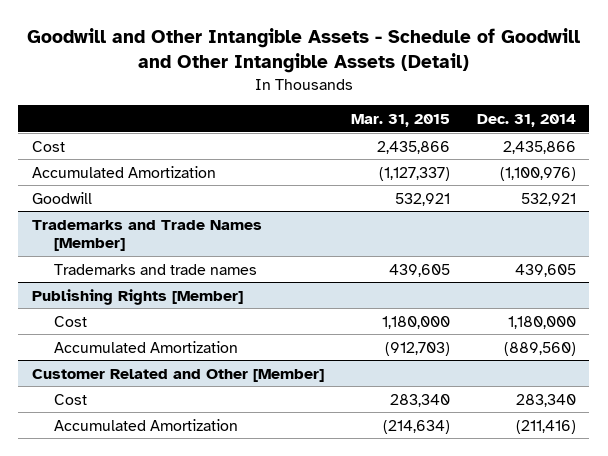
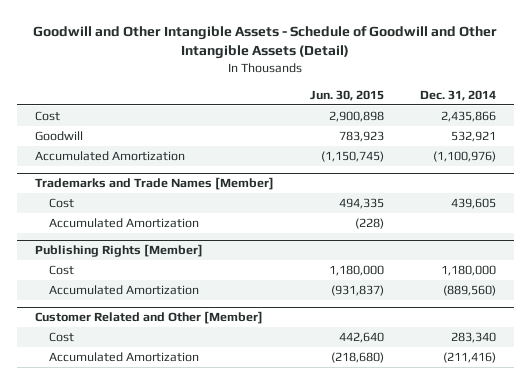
[350,114,450,128] Mar. 31, 2015 -> none
none -> [309,89,384,101] Jun. 30, 2015
[31,165,216,178] Accumulated Amortization -> [34,151,185,162] Accumulated Amortization
[54,263,258,275] Trademarks and trade names -> [48,198,74,209] Cost
none -> [48,218,199,229] Accumulated Amortization

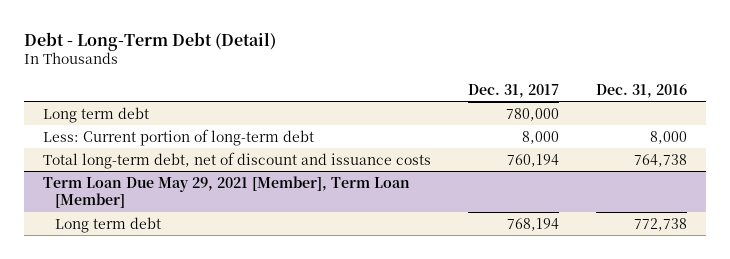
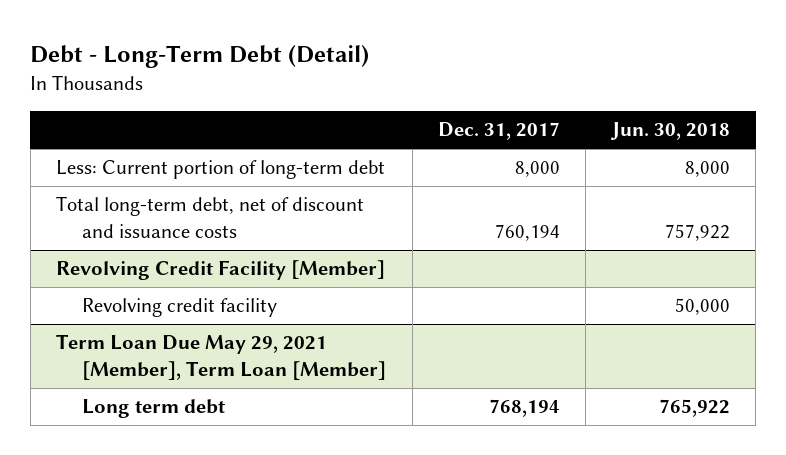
[596,83,688,98] Dec. 31, 2016 -> none
none -> [609,122,730,141] Jun. 30, 2018
[42,106,149,123] Long term debt -> none
none -> [56,260,386,281] Revolving Credit Facility [Member]
none -> [82,298,278,318] Revolving credit facility

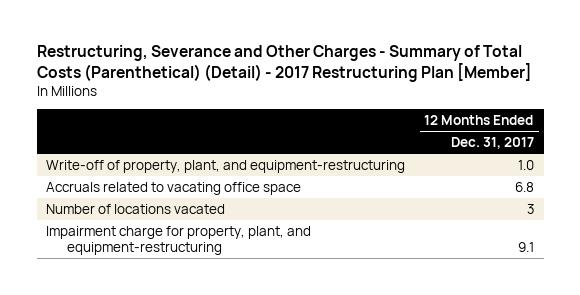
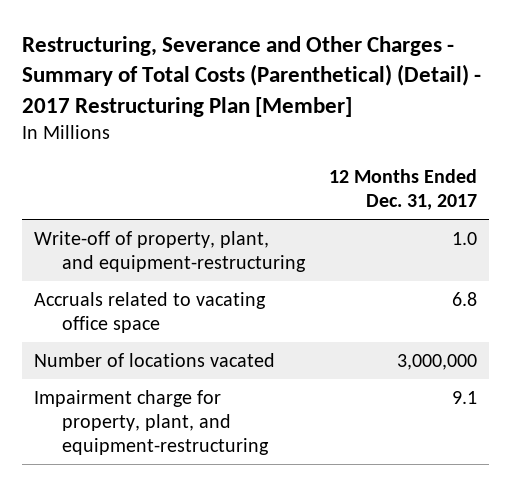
[526,203,534,214] 3 -> [396,353,477,370] 3,000,000

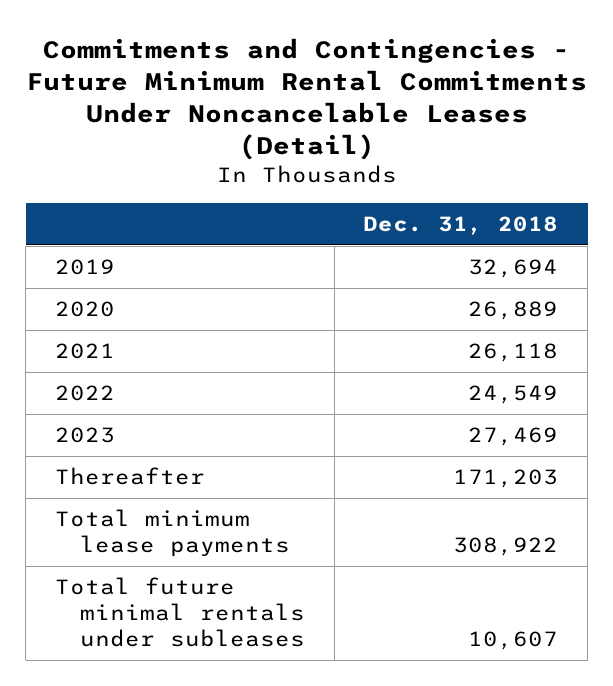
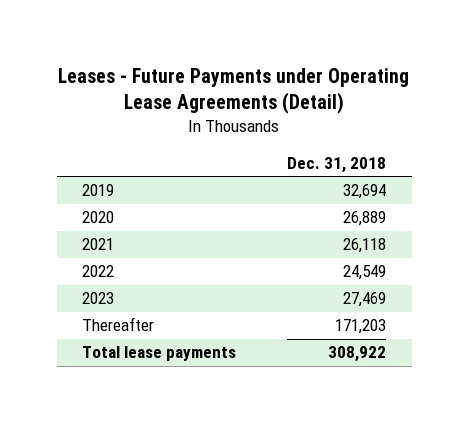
[25,37,587,161] Commitments and Contingencies - Future Minimum Rental Commitments Under Noncancelable Leases (Detail) -> [58,68,410,115] Leases - Future Payments under Operating Lease Agreements (Detail)
[54,577,306,648] Total future minimal rentals under subleases -> none
[54,509,291,558] Total minimum lease payments -> [82,346,237,362] Total lease payments

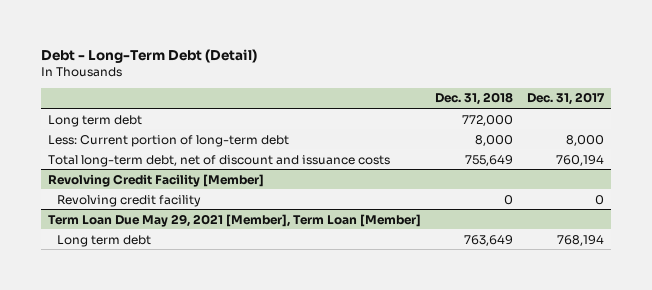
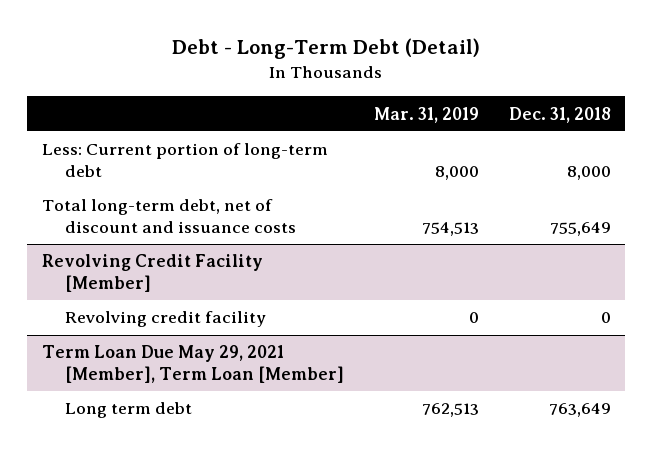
[526,92,605,106] Dec. 31, 2017 -> none
none -> [373,106,479,123] Mar. 31, 2019
[48,114,143,127] Long term debt -> none

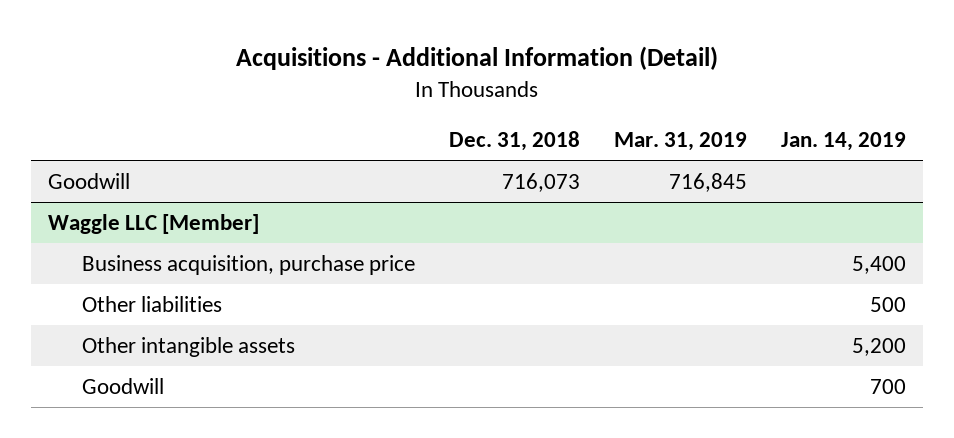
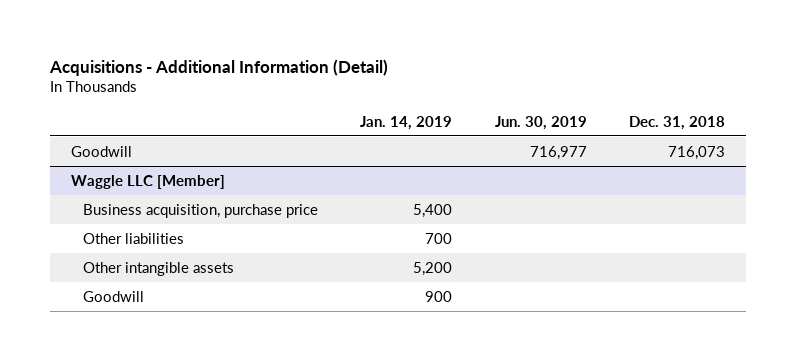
[614,132,748,152] Mar. 31, 2019 -> none
none -> [494,115,587,130] Jun. 30, 2019
[869,296,906,312] 500 -> [425,232,453,244] 700
[869,378,906,394] 700 -> [425,290,453,302] 900

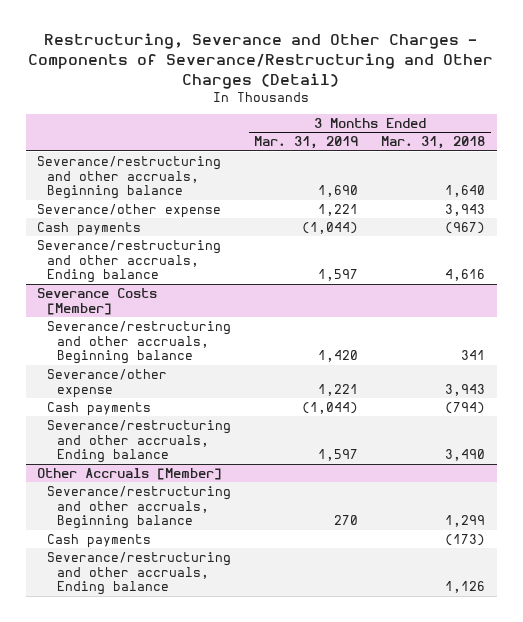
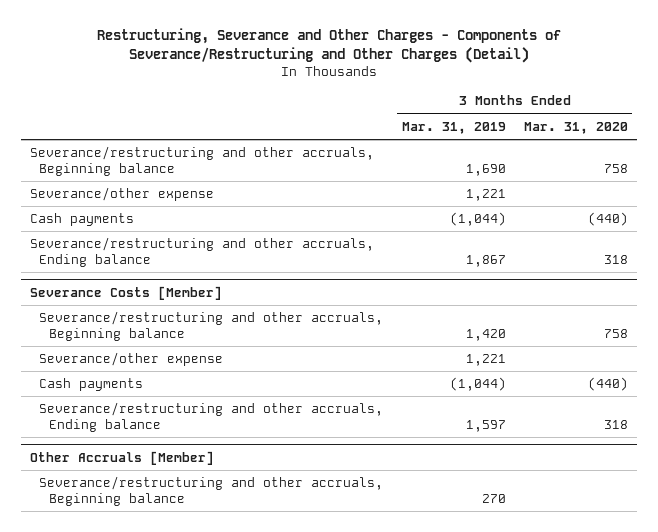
[381,136,486,150] Mar. 31, 2018 -> none
none -> [523,121,628,134] Mar. 31, 2020
[318,269,359,282] 1,597 -> [465,254,506,267] 1,867
[47,533,152,548] Cash payments -> none
[47,551,232,596] Severance/restructuring and other accruals, Ending balance -> none

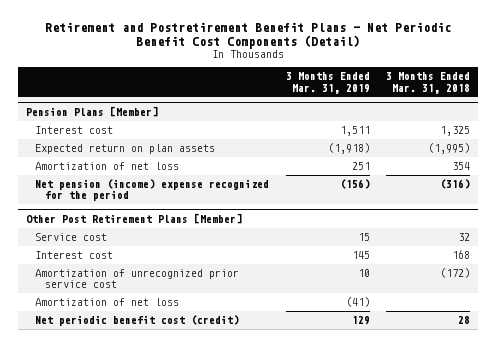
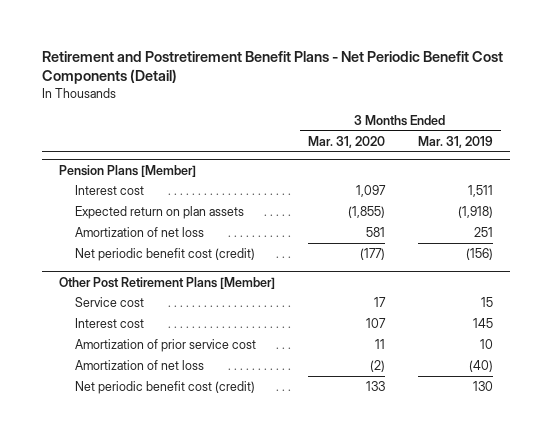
[385,72,470,94] 3 Months Ended Mar. 31, 2018 -> none
none -> [307,135,385,148] Mar. 31, 2020
[35,179,270,202] Net pension (income) expense recognized for the period -> [74,247,255,261] Net periodic benefit cost (credit)
[35,269,240,289] Amortization of unrecognized prior service cost -> [74,338,256,352] Amortization of prior service cost
[345,297,370,308] (41) -> [469,359,494,372] (40)
[351,316,370,326] 129 -> [473,380,494,391] 130

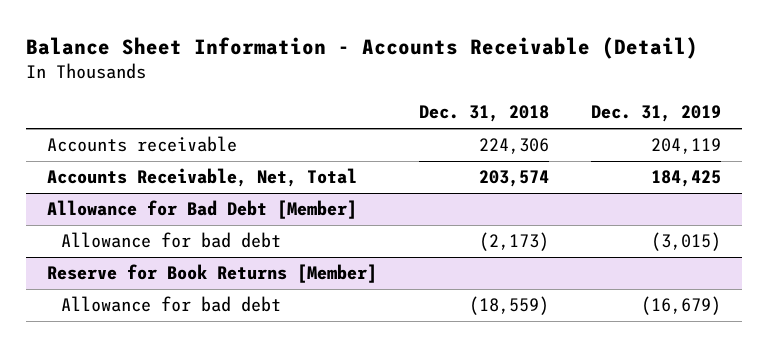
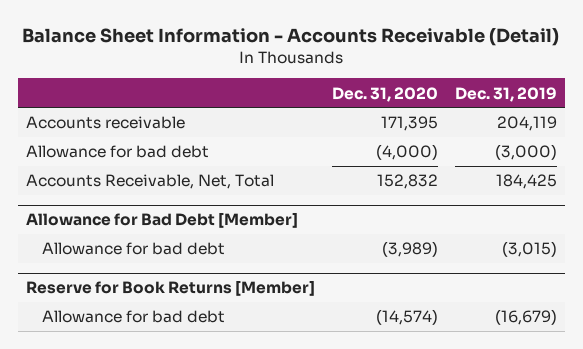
[419,105,550,123] Dec. 31, 2018 -> none
none -> [331,86,438,102] Dec. 31, 2020
none -> [25,145,209,159] Allowance for bad debt

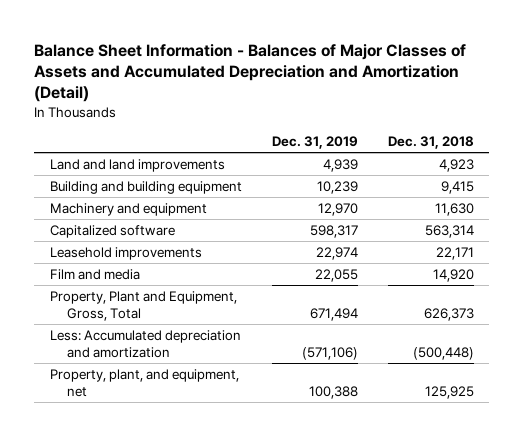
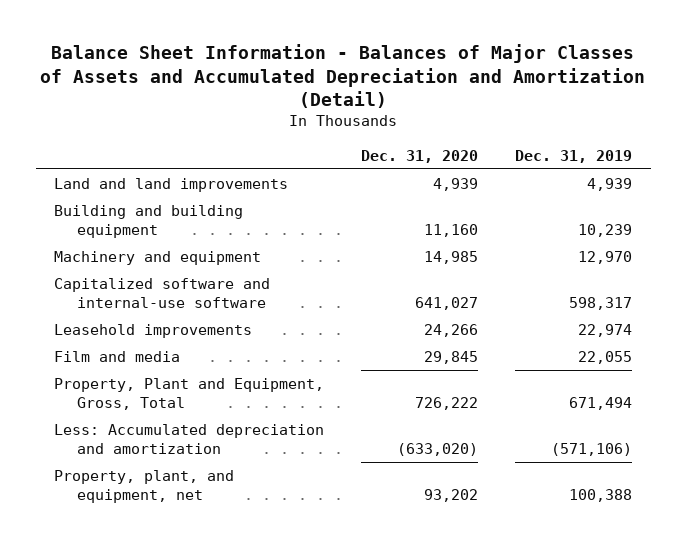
[387,136,474,150] Dec. 31, 2018 -> none
none -> [361,149,479,163] Dec. 31, 2020
[49,224,175,238] Capitalized software -> [54,278,271,308] Capitalized software and internal-use software

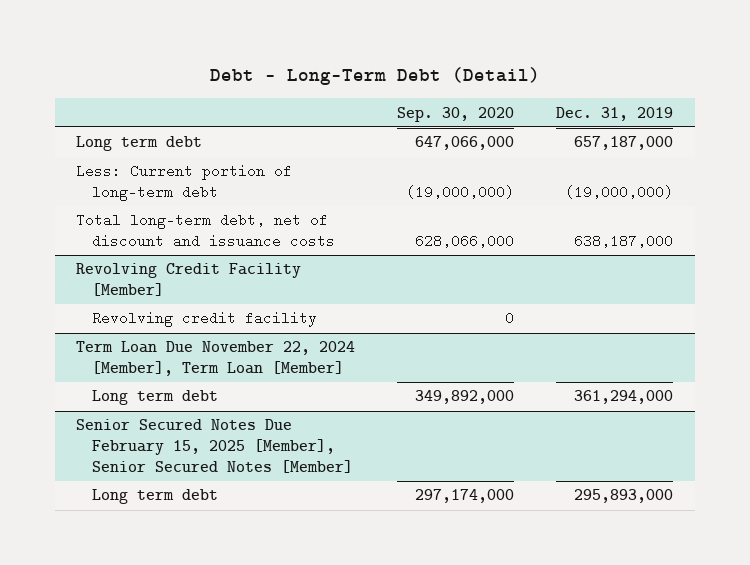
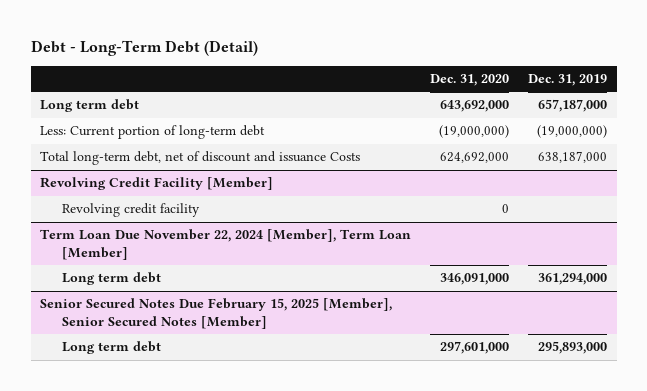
[397,106,515,122] Sep. 30, 2020 -> none
none -> [430,74,510,87] Dec. 31, 2020
[76,213,336,249] Total long-term debt, net of discount and issuance costs -> [40,151,361,166] Total long-term debt, net of discount and issuance Costs

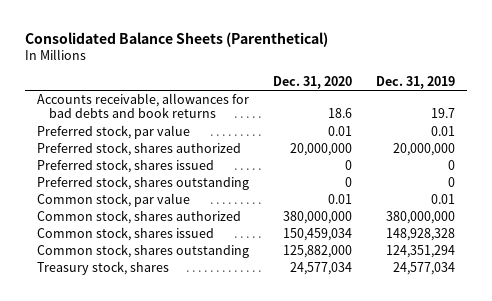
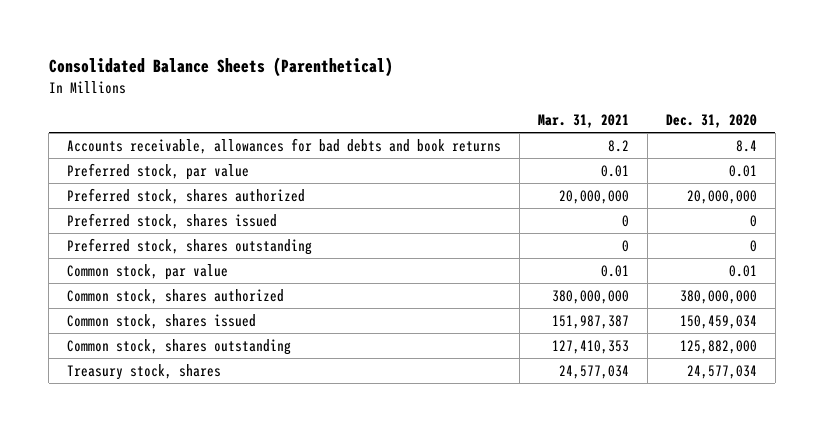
[376,75,456,89] Dec. 31, 2019 -> none
none -> [538,114,630,129] Mar. 31, 2021
[327,108,352,119] 18.6 -> [736,139,758,152] 8.4

